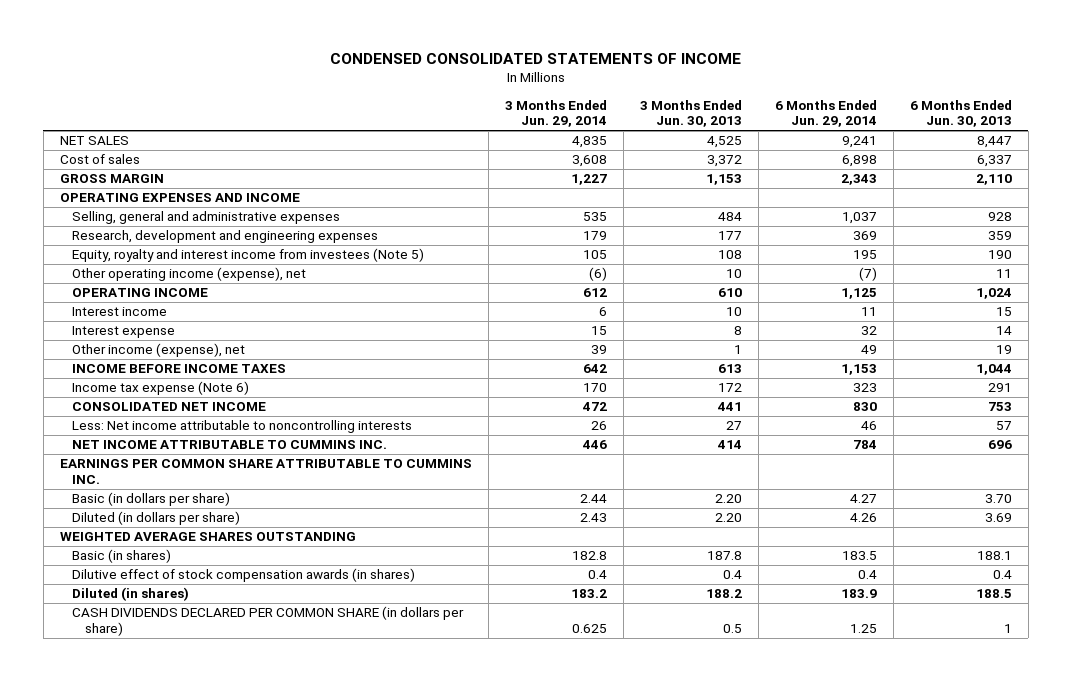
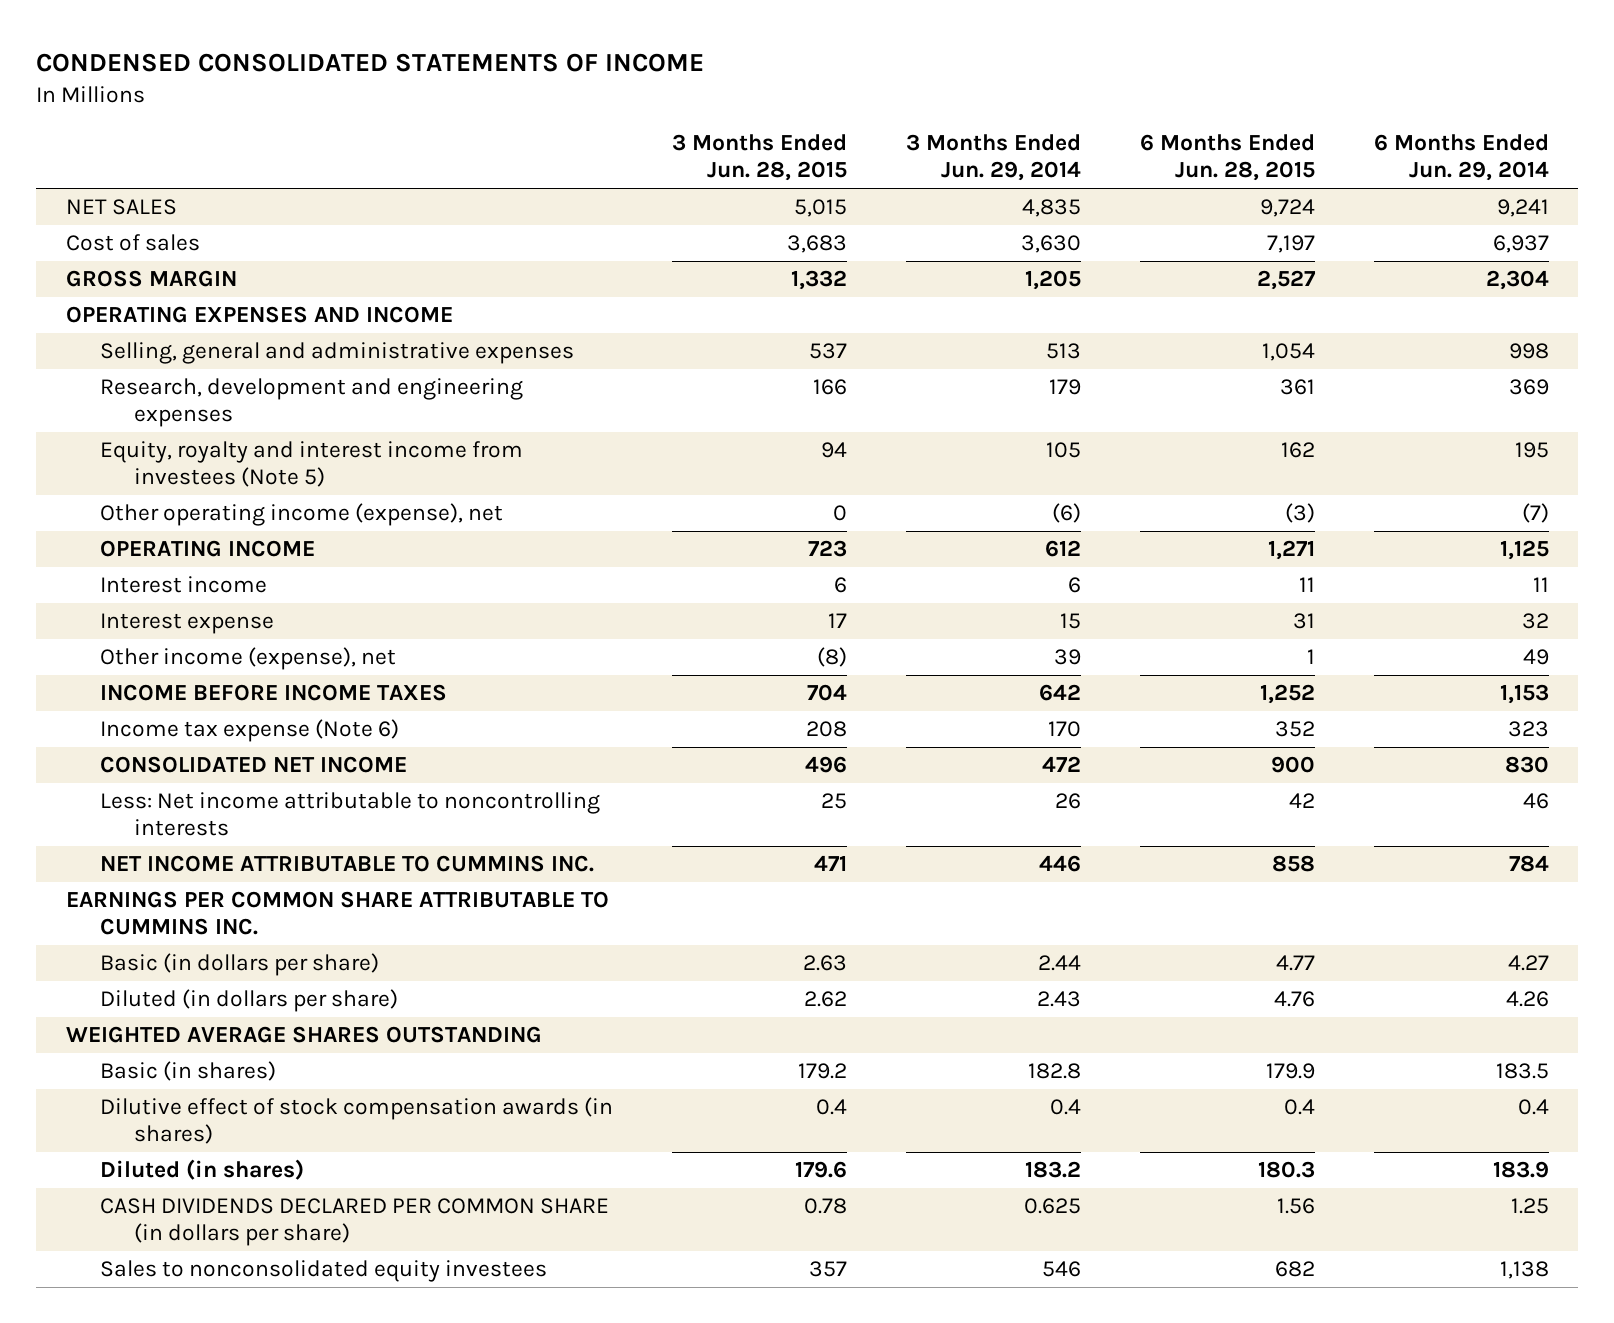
[639,99,742,128] 3 Months Ended Jun. 30, 2013 -> none
[909,99,1012,128] 6 Months Ended Jun. 30, 2013 -> none
none -> [671,134,847,182] 3 Months Ended Jun. 28, 2015
none -> [1139,134,1315,182] 6 Months Ended Jun. 28, 2015
[571,155,607,168] 3,608 -> [1020,235,1081,254] 3,630
[841,155,877,168] 6,898 -> [1492,235,1549,254] 6,937
[570,174,607,186] 1,227 -> [1024,270,1081,291] 1,205
[840,174,877,186] 2,343 -> [1485,270,1549,291] 2,304
[582,212,607,222] 535 -> [1045,343,1081,360] 513
[841,212,877,225] 1,037 -> [1508,343,1549,360] 998
none -> [99,1260,547,1283] Sales to nonconsolidated equity investees

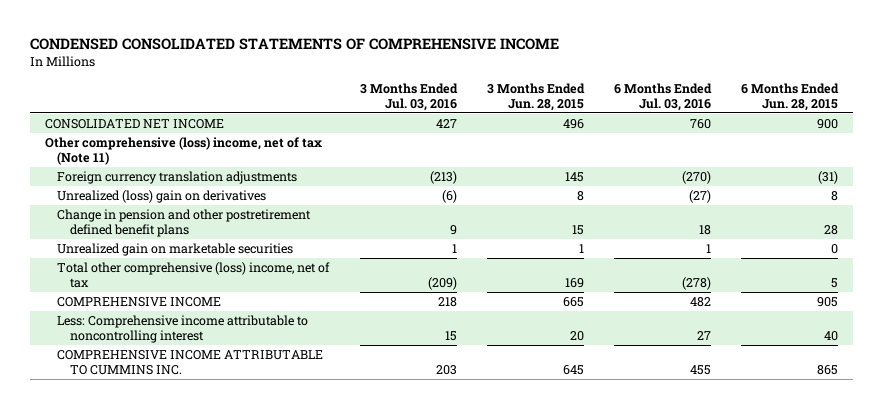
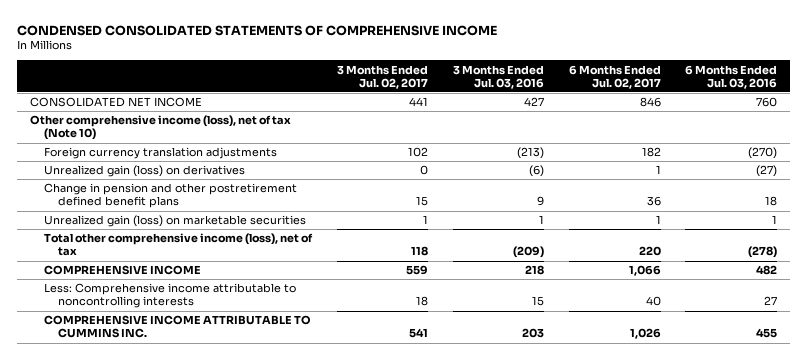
[486,83,585,111] 3 Months Ended Jun. 28, 2015 -> none
[740,83,839,111] 6 Months Ended Jun. 28, 2015 -> none
none -> [336,64,428,89] 3 Months Ended Jul. 02, 2017
none -> [568,64,661,89] 6 Months Ended Jul. 02, 2017
[44,137,322,165] Other comprehensive (loss) income, net of tax (Note 11) -> [29,115,291,141] Other comprehensive income (loss), net of tax (Note 10)
[57,190,267,204] Unrealized (loss) gain on derivatives -> [44,165,246,178] Unrealized gain (loss) on derivatives
[57,243,294,257] Unrealized gain on marketable securities -> [44,215,307,228] Unrealized gain (loss) on marketable securities
[57,262,331,288] Total other comprehensive (loss) income, net of tax -> [44,233,314,257] Total other comprehensive income (loss), net of tax
[57,315,309,343] Less: Comprehensive income attributable to noncontrolling interest -> [44,283,297,309] Less: Comprehensive income attributable to noncontrolling interests

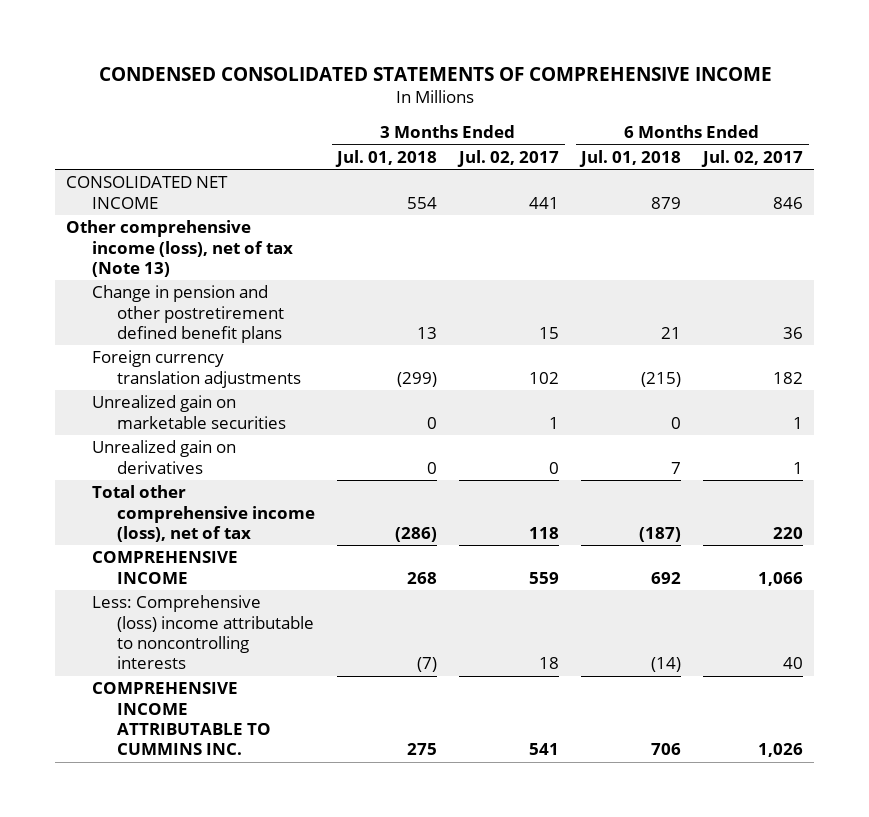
[452,64,544,89] 3 Months Ended Jul. 03, 2016 -> none
[685,64,778,89] 6 Months Ended Jul. 03, 2016 -> none
none -> [335,149,438,167] Jul. 01, 2018
none -> [579,149,682,167] Jul. 01, 2018
[44,165,246,178] Unrealized gain (loss) on derivatives -> none
[29,115,291,141] Other comprehensive income (loss), net of tax (Note 10) -> [66,220,293,278] Other comprehensive income (loss), net of tax (Note 13)
[44,147,278,160] Foreign currency translation adjustments -> [91,350,302,388] Foreign currency translation adjustments
[44,215,307,228] Unrealized gain (loss) on marketable securities -> [91,395,287,429] Unrealized gain on marketable securities
none -> [91,440,236,474] Unrealized gain on derivatives
[44,283,297,309] Less: Comprehensive income attributable to noncontrolling interests -> [91,595,315,670] Less: Comprehensive (loss) income attributable to noncontrolling interests

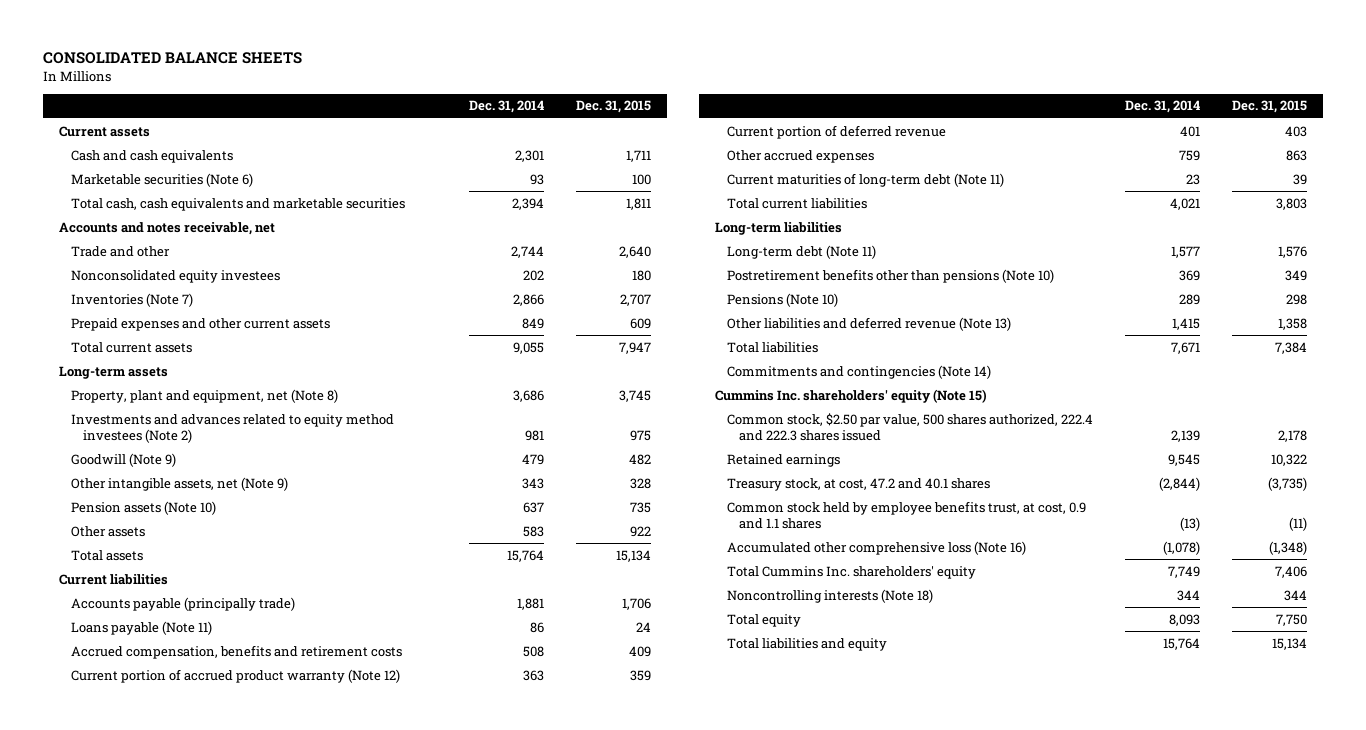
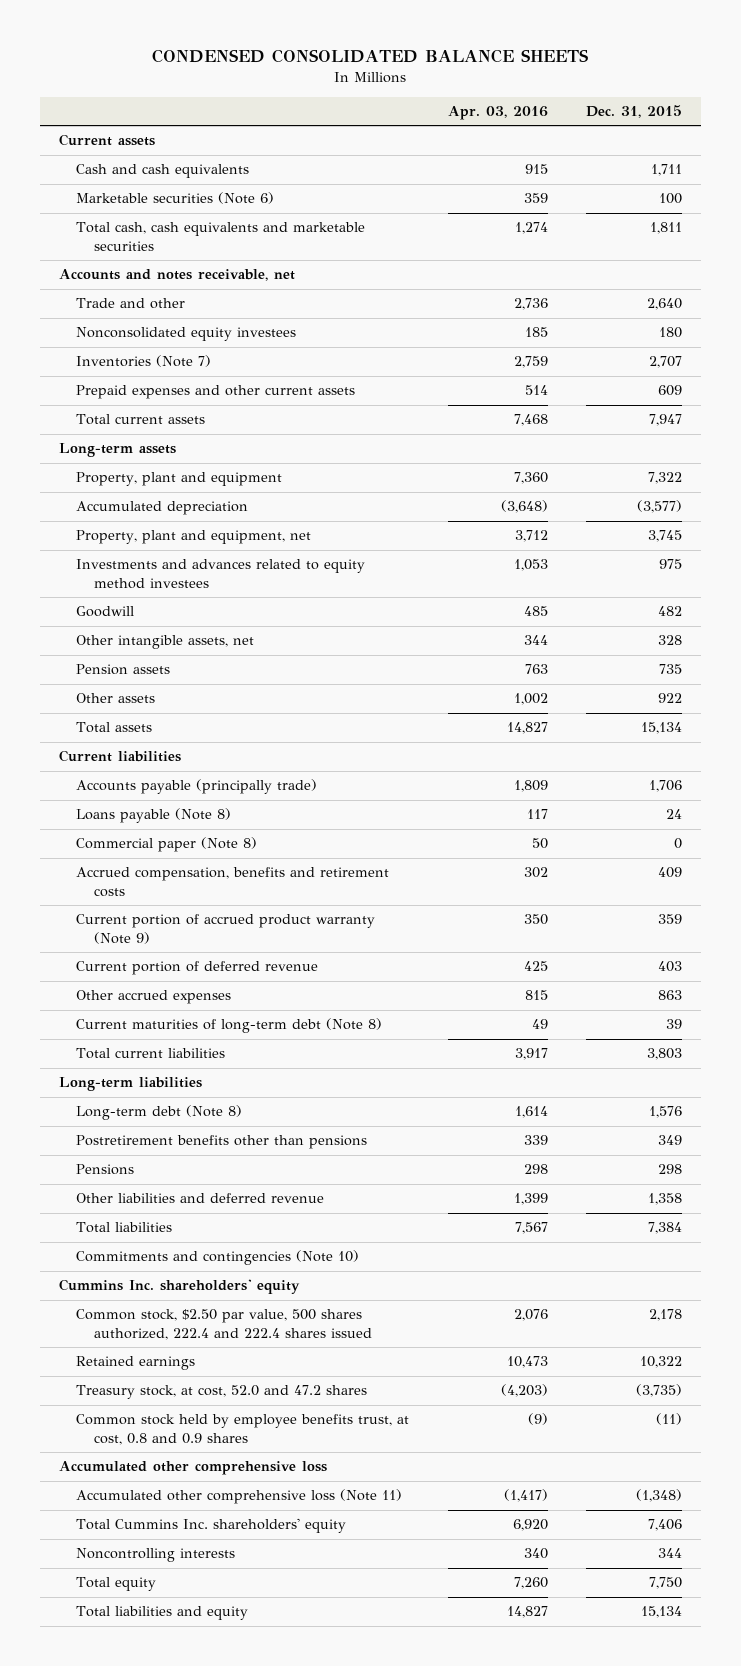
[43,52,303,65] CONSOLIDATED BALANCE SHEETS -> [152,49,589,64] CONDENSED CONSOLIDATED BALANCE SHEETS
[468,100,544,114] Dec. 31, 2014 -> none
none -> [447,106,548,121] Apr. 03, 2016
none -> [76,472,283,487] Property, plant and equipment
none -> [76,501,249,516] Accumulated depreciation
[70,388,338,403] Property, plant and equipment, net (Note 8) -> [76,530,312,545] Property, plant and equipment, net
[70,413,394,444] Investments and advances related to equity method investees (Note 2) -> [76,559,366,590] Investments and advances related to equity method investees
[70,452,176,467] Goodwill (Note 9) -> [76,606,135,618] Goodwill
[70,476,288,491] Other intangible assets, net (Note 9) -> [76,635,255,650] Other intangible assets, net
[70,500,216,515] Pension assets (Note 10) -> [76,664,171,676] Pension assets
[70,620,212,635] Loans payable (Note 11) -> [76,808,232,824] Loans payable (Note 8)
none -> [76,837,258,853] Commercial paper (Note 8)
[70,668,400,683] Current portion of accrued product warranty (Note 12) -> [76,914,376,945] Current portion of accrued product warranty (Note 9)
[727,172,1005,187] Current maturities of long-term debt (Note 11) -> [76,1018,383,1034] Current maturities of long-term debt (Note 8)
[727,244,877,259] Long-term debt (Note 11) -> [76,1105,243,1121] Long-term debt (Note 8)
[727,268,1055,283] Postretirement benefits other than pensions (Note 10) -> [76,1135,368,1150] Postretirement benefits other than pensions
[727,292,839,307] Pensions (Note 10) -> [76,1164,135,1176] Pensions
[727,316,1012,331] Other liabilities and deferred revenue (Note 13) -> [76,1193,325,1204] Other liabilities and deferred revenue
[727,364,992,379] Commitments and contingencies (Note 14) -> [76,1250,360,1266] Commitments and contingencies (Note 10)
[715,388,988,403] Cummins Inc. shareholders' equity (Note 15) -> [58,1279,300,1295] Cummins Inc. shareholders' equity
[727,412,1094,442] Common stock, $2.50 par value, 500 shares authorized, 222.4 and 222.3 shares issued -> [76,1309,373,1341] Common stock, $2.50 par value, 500 shares authorized, 222.4 and 222.4 shares issued
[727,477,991,491] Treasury stock, at cost, 47.2 and 40.1 shares -> [76,1385,368,1400] Treasury stock, at cost, 52.0 and 47.2 shares
[727,500,1087,530] Common stock held by employee benefits trust, at cost, 0.9 and 1.1 shares -> [76,1414,410,1446] Common stock held by employee benefits trust, at cost, 0.8 and 0.9 shares
none -> [58,1461,327,1476] Accumulated other comprehensive loss
[727,540,1027,555] Accumulated other comprehensive loss (Note 16) -> [76,1489,403,1505] Accumulated other comprehensive loss (Note 11)
[727,588,934,603] Noncontrolling interests (Note 18) -> [76,1548,236,1563] Noncontrolling interests

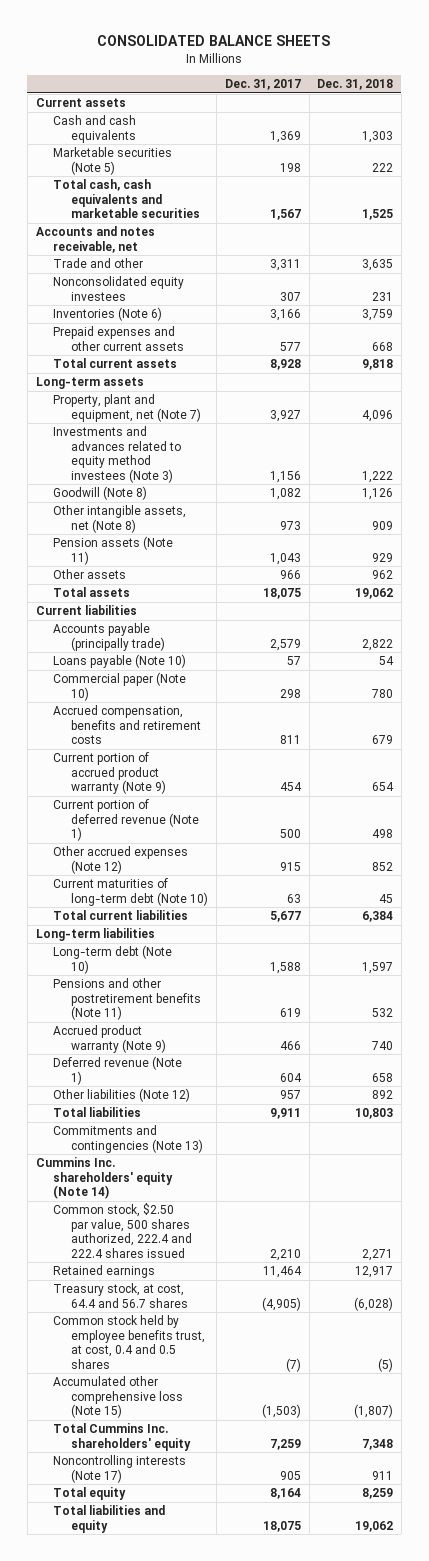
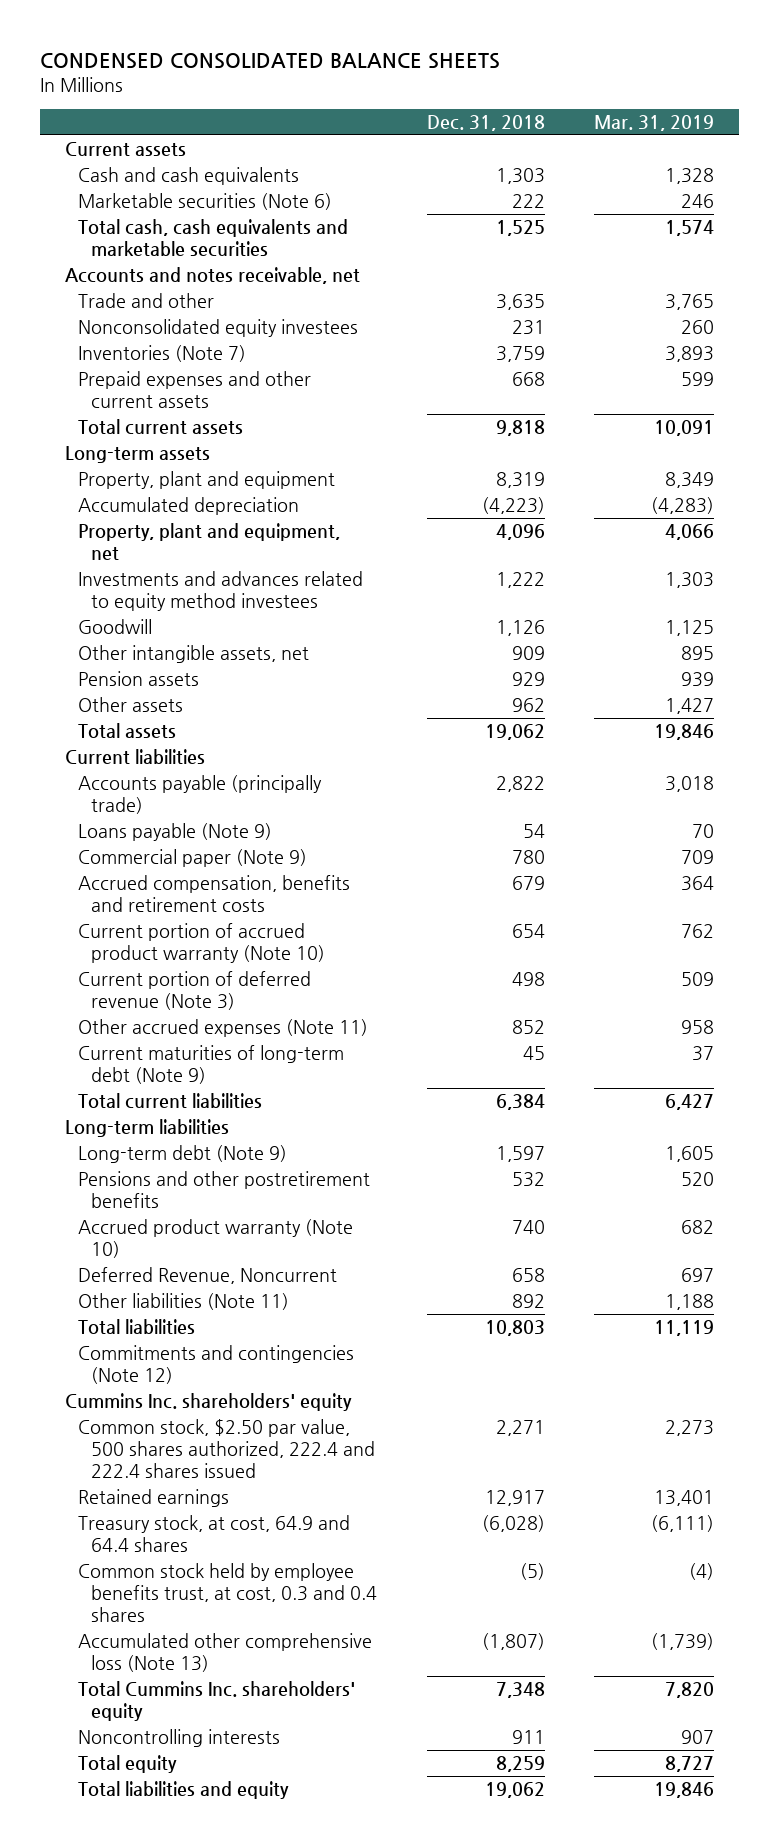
[97,35,331,47] CONSOLIDATED BALANCE SHEETS -> [39,53,500,70] CONDENSED CONSOLIDATED BALANCE SHEETS
[224,78,301,90] Dec. 31, 2017 -> none
none -> [594,114,715,131] Mar. 31, 2019
[53,147,173,175] Marketable securities (Note 5) -> [77,193,332,211] Marketable securities (Note 6)
[53,307,163,322] Inventories (Note 6) -> [77,345,246,363] Inventories (Note 7)
none -> [77,471,335,490] Property, plant and equipment
none -> [77,497,299,516] Accumulated depreciation
[53,394,202,422] Property, plant and equipment, net (Note 7) -> [77,523,340,560] Property, plant and equipment, net
[53,426,182,483] Investments and advances related to equity method investees (Note 3) -> [77,571,363,611] Investments and advances related to equity method investees
[53,486,148,501] Goodwill (Note 8) -> [77,619,152,635] Goodwill
[53,505,187,533] Other intangible assets, net (Note 8) -> [77,645,309,664] Other intangible assets, net
[53,536,174,565] Pension assets (Note 11) -> [77,671,199,687] Pension assets
[53,654,187,669] Loans payable (Note 10) -> [77,823,272,842] Loans payable (Note 9)
[53,672,187,701] Commercial paper (Note 10) -> [77,849,307,868] Commercial paper (Note 9)
[53,752,167,795] Current portion of accrued product warranty (Note 9) -> [77,923,326,963] Current portion of accrued product warranty (Note 10)
[53,799,200,842] Current portion of deferred revenue (Note 1) -> [77,971,311,1010] Current portion of deferred revenue (Note 3)
[53,846,189,874] Other accrued expenses (Note 12) -> [77,1019,368,1038] Other accrued expenses (Note 11)
[53,878,209,906] Current maturities of long-term debt (Note 10) -> [77,1045,344,1084] Current maturities of long-term debt (Note 9)
[53,945,173,974] Long-term debt (Note 10) -> [77,1145,287,1164] Long-term debt (Note 9)
[53,978,202,1021] Pensions and other postretirement benefits (Note 11) -> [77,1171,370,1208] Pensions and other postretirement benefits
[53,1025,167,1053] Accrued product warranty (Note 9) -> [77,1219,353,1258] Accrued product warranty (Note 10)
[53,1056,183,1085] Deferred revenue (Note 1) -> [77,1267,337,1285] Deferred Revenue, Noncurrent
[53,1088,191,1103] Other liabilities (Note 12) -> [77,1293,289,1311] Other liabilities (Note 11)
[53,1125,204,1153] Commitments and contingencies (Note 13) -> [77,1345,354,1384] Commitments and contingencies (Note 12)
[35,1157,174,1200] Cummins Inc. shareholders' equity (Note 14) -> [64,1393,352,1412] Cummins Inc. shareholders' equity
[53,1283,189,1308] Treasury stock, at cost, 64.4 and 56.7 shares -> [77,1515,350,1552] Treasury stock, at cost, 64.9 and 64.4 shares
[53,1315,206,1369] Common stock held by employee benefits trust, at cost, 0.4 and 0.5 shares -> [77,1563,378,1622] Common stock held by employee benefits trust, at cost, 0.3 and 0.4 shares
[53,1376,184,1419] Accumulated other comprehensive loss (Note 15) -> [77,1633,372,1672] Accumulated other comprehensive loss (Note 13)
[53,1455,187,1483] Noncontrolling interests (Note 17) -> [77,1729,280,1748] Noncontrolling interests

